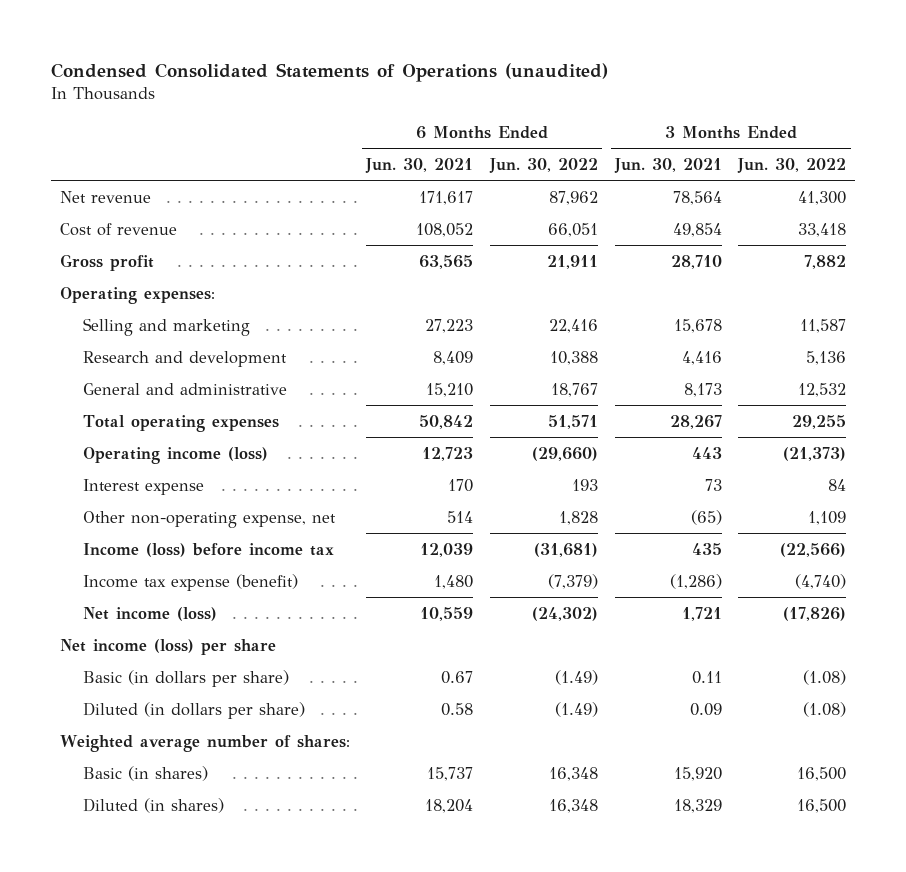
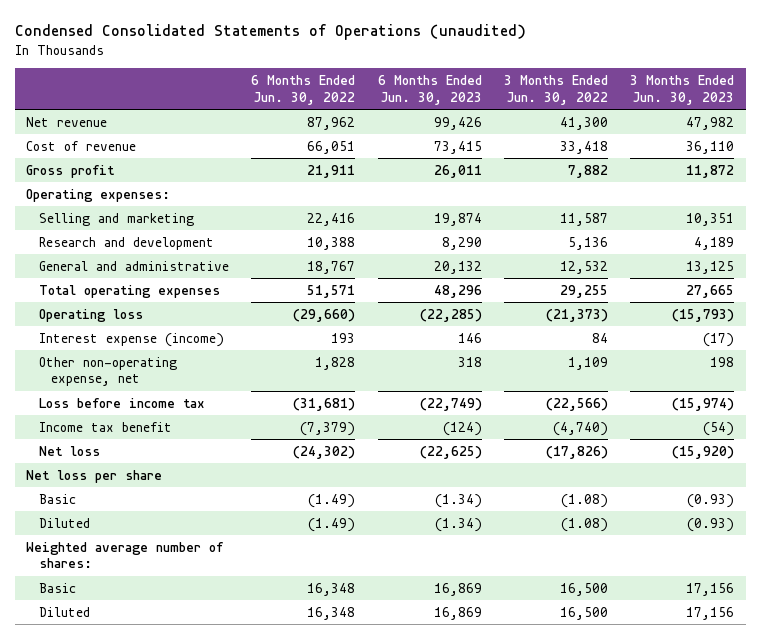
[365,158,474,174] Jun. 30, 2021 -> none
[613,158,722,174] Jun. 30, 2021 -> none
none -> [377,75,482,105] 6 Months Ended Jun. 30, 2023
none -> [630,75,735,105] 3 Months Ended Jun. 30, 2023
[82,446,268,464] Operating income (loss) -> [38,308,143,322] Operating loss
[82,478,204,495] Interest expense -> [38,332,224,347] Interest expense (income)
[82,542,334,557] Income (loss) before income tax -> [38,397,205,408] Loss before income tax
[82,573,298,591] Income tax expense (benefit) -> [38,421,172,432] Income tax benefit
[82,606,217,621] Net income (loss) -> [38,445,100,456] Net loss
[59,638,276,655] Net income (loss) per share -> [26,469,163,483] Net loss per share
[82,669,289,687] Basic (in dollars per share) -> [38,493,76,504] Basic
[82,701,305,719] Diluted (in dollars per share) -> [38,517,90,528] Diluted
[82,765,208,781] Basic (in shares) -> [38,582,76,593] Basic
[82,797,224,813] Diluted (in shares) -> [38,606,90,617] Diluted

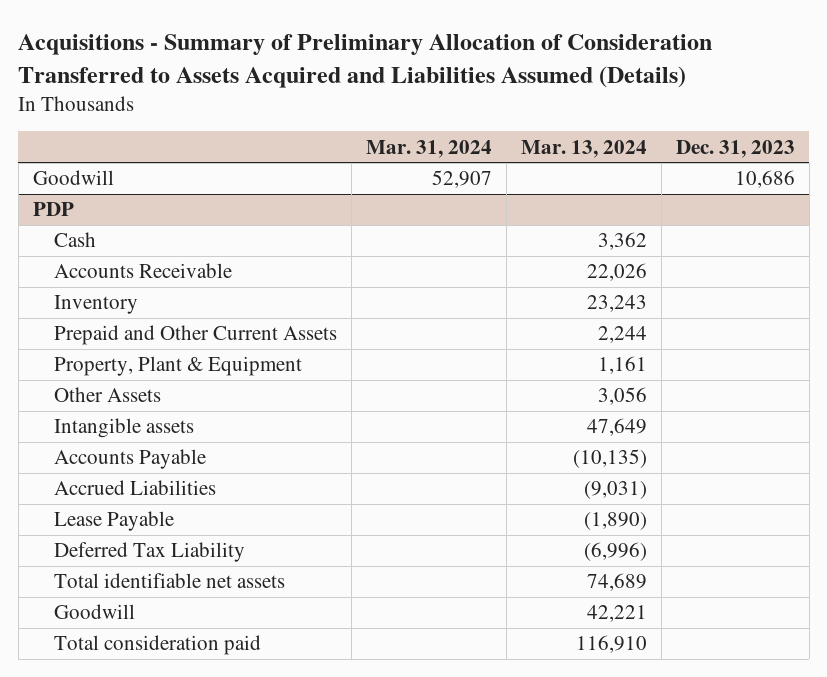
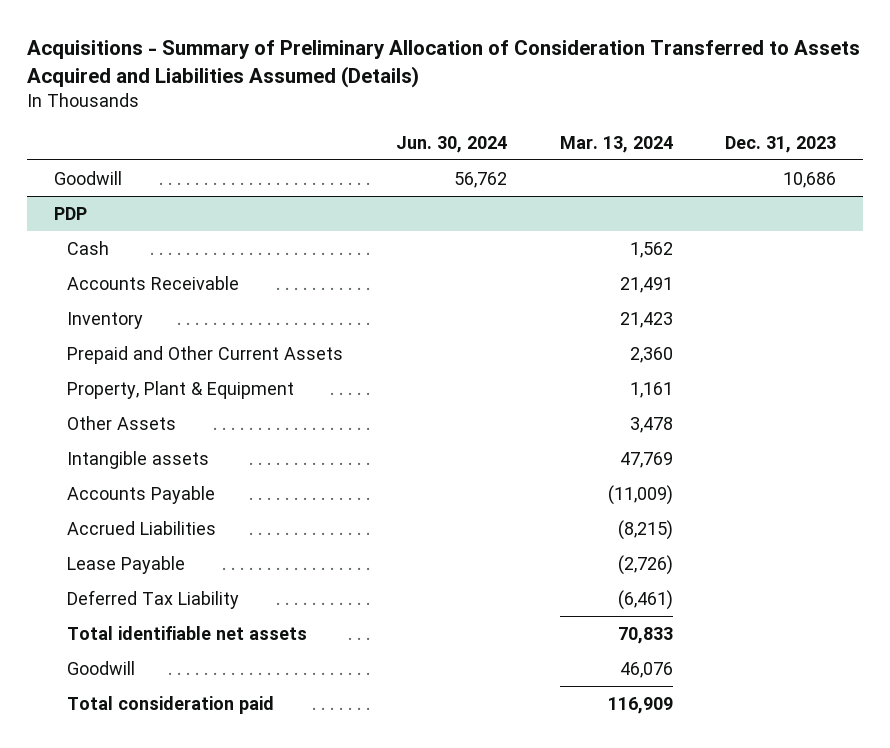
[365,139,492,158] Mar. 31, 2024 -> none
none -> [396,135,508,153] Jun. 30, 2024
[597,232,647,251] 3,362 -> [629,241,673,258] 1,562
[586,263,647,282] 22,026 -> [619,276,673,293] 21,491
[586,295,647,313] 23,243 -> [619,311,673,328] 21,423
[597,326,647,344] 2,244 -> [629,346,673,363] 2,360
[597,387,647,406] 3,056 -> [629,416,673,433] 3,478
[586,418,647,437] 47,649 -> [619,451,673,468] 47,769
[572,449,647,469] (10,135) -> [607,484,673,505] (11,009)
[583,481,647,500] (9,031) -> [617,519,673,540] (8,215)
[583,512,647,531] (1,890) -> [617,554,673,575] (2,726)
[583,542,647,562] (6,996) -> [617,589,673,610] (6,461)
[586,573,647,592] 74,689 -> [617,626,673,644] 70,833
[586,605,647,623] 42,221 -> [619,661,673,678] 46,076
[575,635,647,654] 116,910 -> [607,696,673,714] 116,909

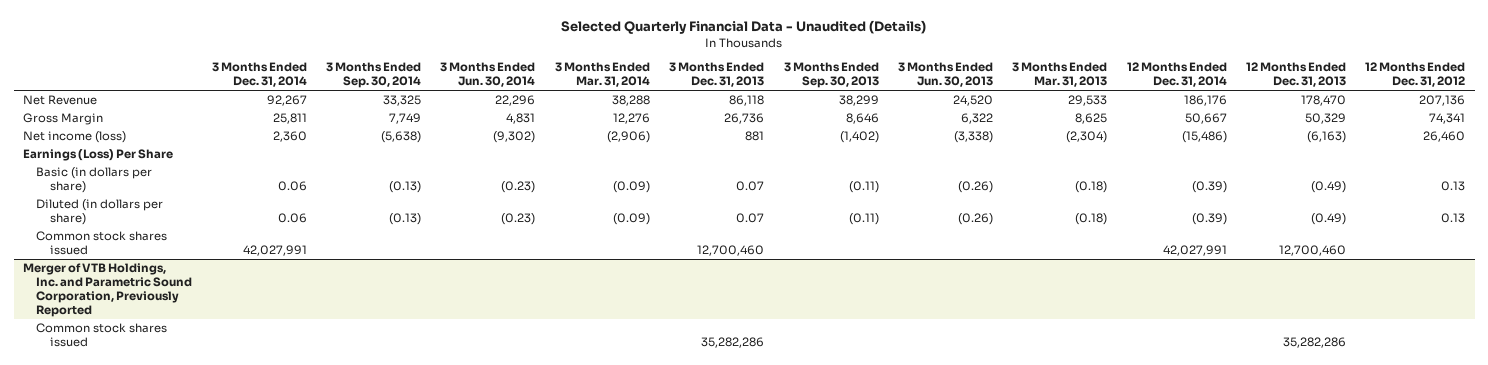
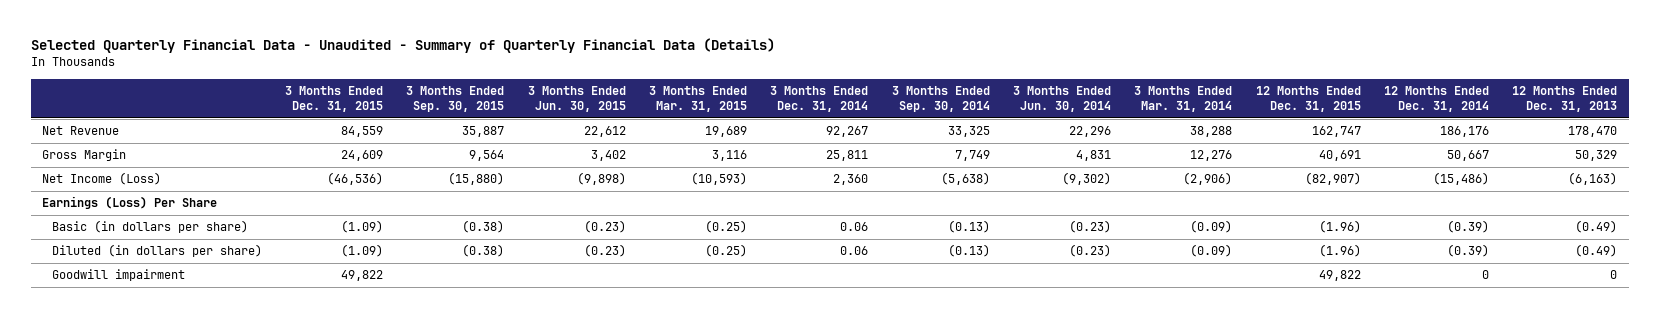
[561,20,927,35] Selected Quarterly Financial Data - Unaudited (Details) -> [30,37,775,53] Selected Quarterly Financial Data - Unaudited - Summary of Quarterly Financial Data (Details)
[669,62,765,88] 3 Months Ended Dec. 31, 2013 -> none
[783,62,879,89] 3 Months Ended Sep. 30, 2013 -> none
[897,62,993,88] 3 Months Ended Jun. 30, 2013 -> none
[1012,62,1108,88] 3 Months Ended Mar. 31, 2013 -> none
[1365,62,1466,88] 12 Months Ended Dec. 31, 2012 -> none
none -> [284,85,383,113] 3 Months Ended Dec. 31, 2015
none -> [406,85,505,113] 3 Months Ended Sep. 30, 2015
none -> [527,85,626,113] 3 Months Ended Jun. 30, 2015
none -> [649,85,748,113] 3 Months Ended Mar. 31, 2015
none -> [1255,85,1361,113] 12 Months Ended Dec. 31, 2015
[23,131,127,144] Net income (loss) -> [42,172,162,186] Net Income (Loss)
[36,231,168,256] Common stock shares issued -> none
[23,263,193,318] Merger of VTB Holdings, Inc. and Parametric Sound Corporation, Previously Reported -> none
[36,323,168,348] Common stock shares issued -> none
none -> [51,269,185,282] Goodwill impairment

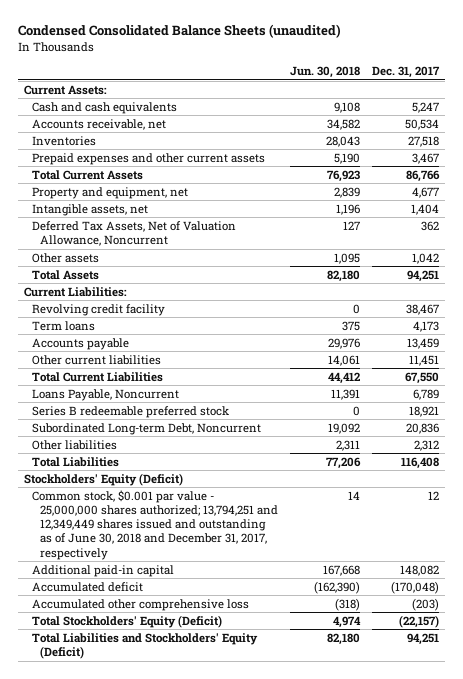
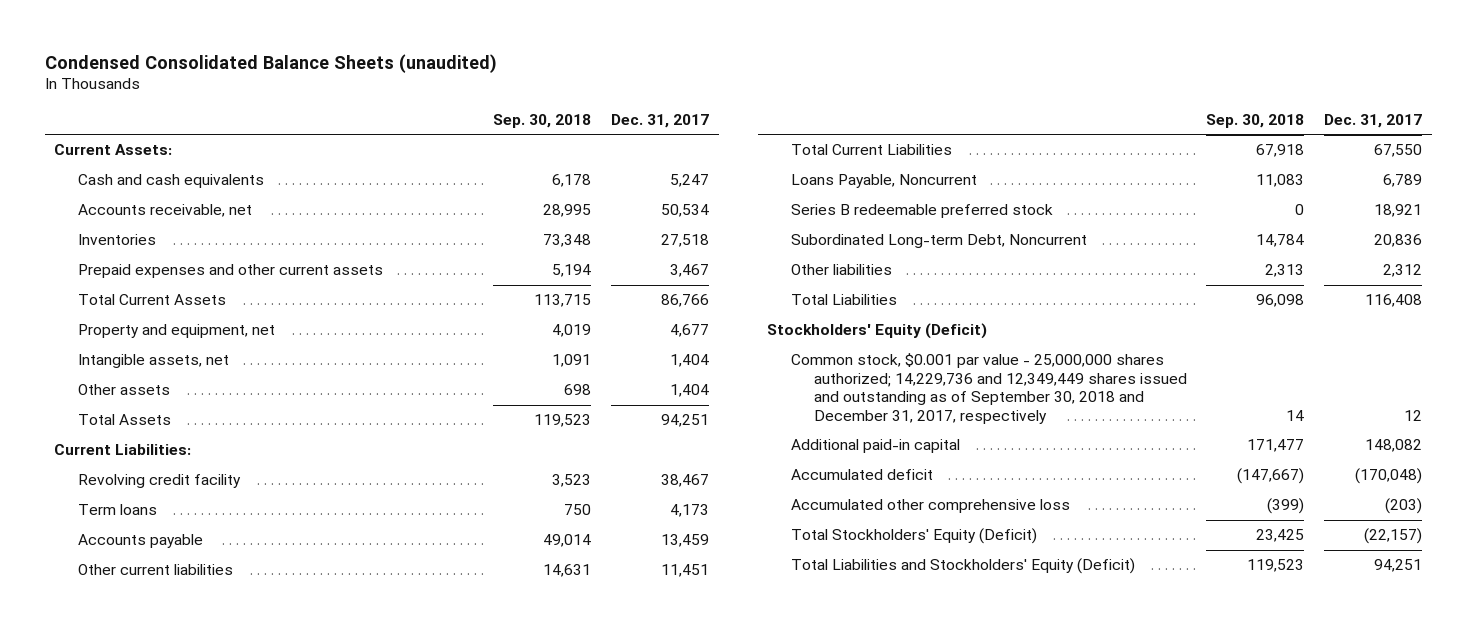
[289,66,360,79] Jun. 30, 2018 -> none
none -> [493,114,592,129] Sep. 30, 2018
[31,220,236,247] Deferred Tax Assets, Net of Valuation Allowance, Noncurrent -> none
[412,252,440,264] 1,042 -> [670,384,710,398] 1,404
[31,489,278,560] Common stock, $0.001 par value - 25,000,000 shares authorized; 13,794,251 and 12,349,449 shares issued and outstanding as of June 30, 2018 and December 31, 2017, respectively -> [790,353,1187,425] Common stock, $0.001 par value - 25,000,000 shares authorized; 14,229,736 and 12,349,449 shares issued and outstanding as of September 30, 2018 and December 31, 2017, respectively

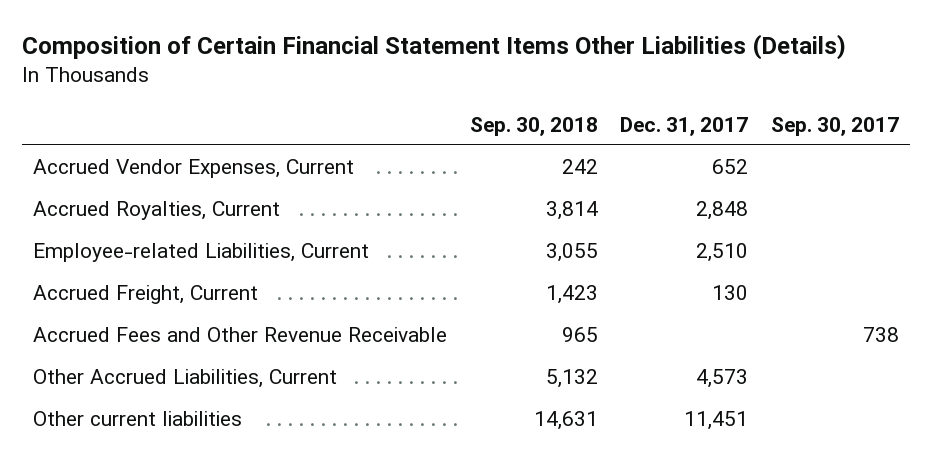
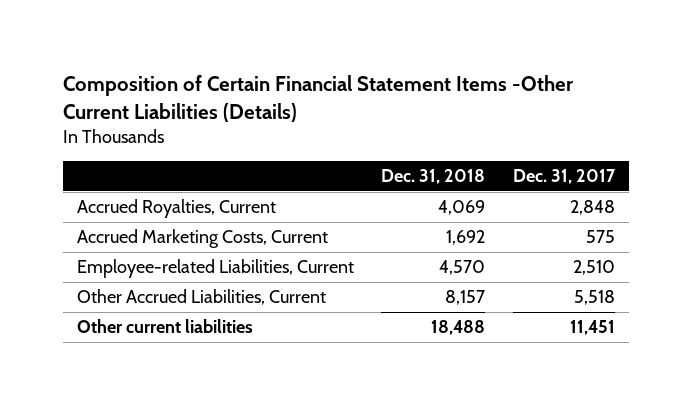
[21,34,846,61] Composition of Certain Financial Statement Items Other Liabilities (Details) -> [62,74,574,122] Composition of Certain Financial Statement Items -Other Current Liabilities (Details)
[469,116,598,136] Sep. 30, 2018 -> none
[771,116,900,136] Sep. 30, 2017 -> none
none -> [381,169,486,185] Dec. 31, 2018
[32,159,354,179] Accrued Vendor Expenses, Current -> none
none -> [76,229,328,249] Accrued Marketing Costs, Current
[32,285,258,305] Accrued Freight, Current -> none
[32,327,447,343] Accrued Fees and Other Revenue Receivable -> none
[696,369,749,389] 4,573 -> [574,290,616,306] 5,518

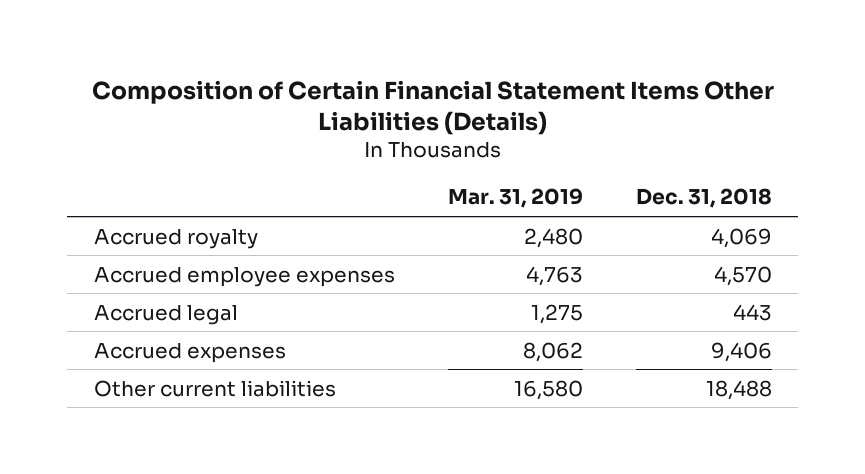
[62,74,574,122] Composition of Certain Financial Statement Items -Other Current Liabilities (Details) -> [91,79,774,136] Composition of Certain Financial Statement Items Other Liabilities (Details)
[513,169,617,185] Dec. 31, 2017 -> none
none -> [447,188,583,209] Mar. 31, 2019
[76,229,328,249] Accrued Marketing Costs, Current -> none
[76,199,276,219] Accrued Royalties, Current -> [93,228,258,249] Accrued royalty
[76,259,354,279] Employee-related Liabilities, Current -> [93,266,395,287] Accrued employee expenses
none -> [93,304,238,325] Accrued legal
[76,289,326,306] Other Accrued Liabilities, Current -> [93,342,286,363] Accrued expenses
[445,290,486,306] 8,157 -> [710,341,772,362] 9,406

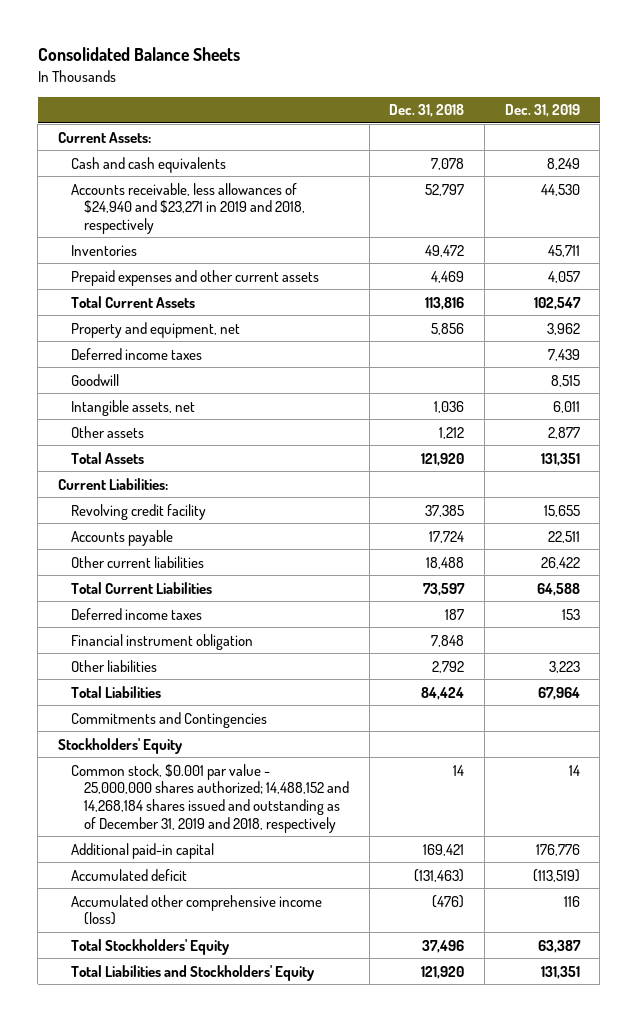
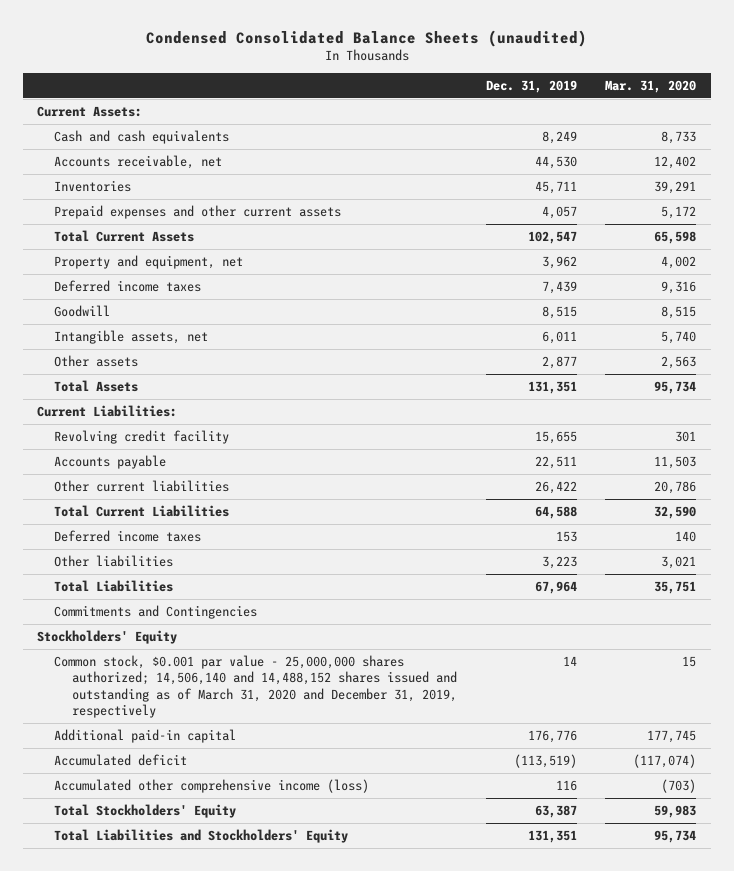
[37,47,240,62] Consolidated Balance Sheets -> [145,29,587,47] Condensed Consolidated Balance Sheets (unaudited)
[389,104,465,118] Dec. 31, 2018 -> none
none -> [605,80,697,94] Mar. 31, 2020
[70,182,306,234] Accounts receivable, less allowances of $24,940 and $23,271 in 2019 and 2018, respectively -> [54,154,223,169] Accounts receivable, net
[70,633,253,650] Financial instrument obligation -> none
[70,763,350,833] Common stock, $0.001 par value - 25,000,000 shares authorized; 14,488,152 and 14,268,184 shares issued and outstanding as of December 31, 2019 and 2018, respectively -> [54,654,457,719] Common stock, $0.001 par value - 25,000,000 shares authorized; 14,506,140 and 14,488,152 shares issued and outstanding as of March 31, 2020 and December 31, 2019, respectively

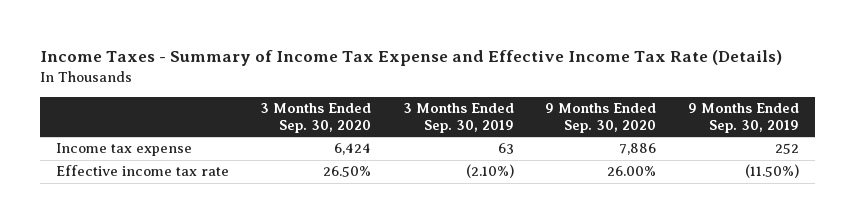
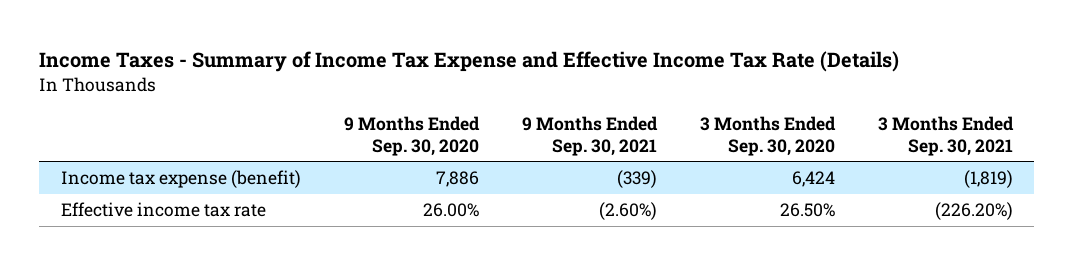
[402,103,514,133] 3 Months Ended Sep. 30, 2019 -> none
[688,103,800,133] 9 Months Ended Sep. 30, 2019 -> none
none -> [521,116,658,156] 9 Months Ended Sep. 30, 2021
none -> [877,116,1014,156] 3 Months Ended Sep. 30, 2021
[55,143,192,157] Income tax expense -> [60,170,301,189] Income tax expense (benefit)

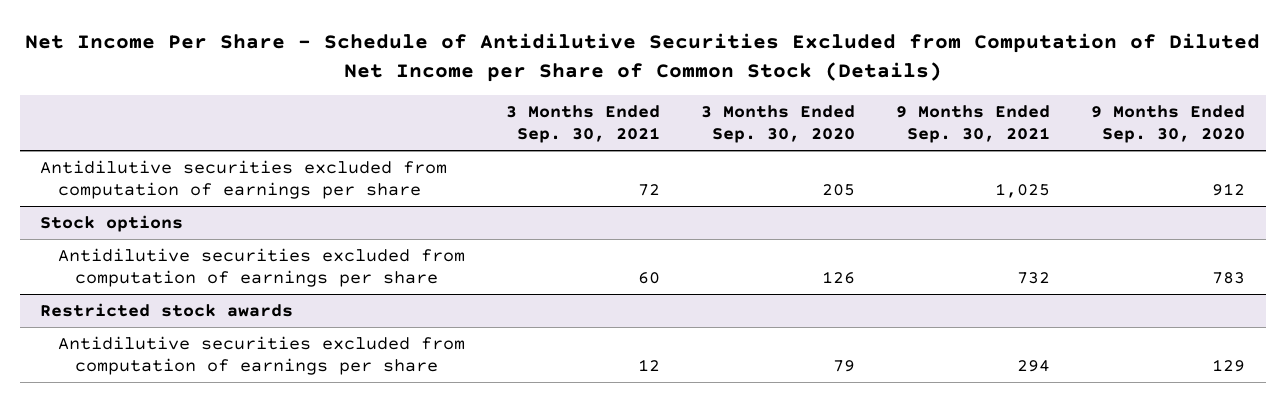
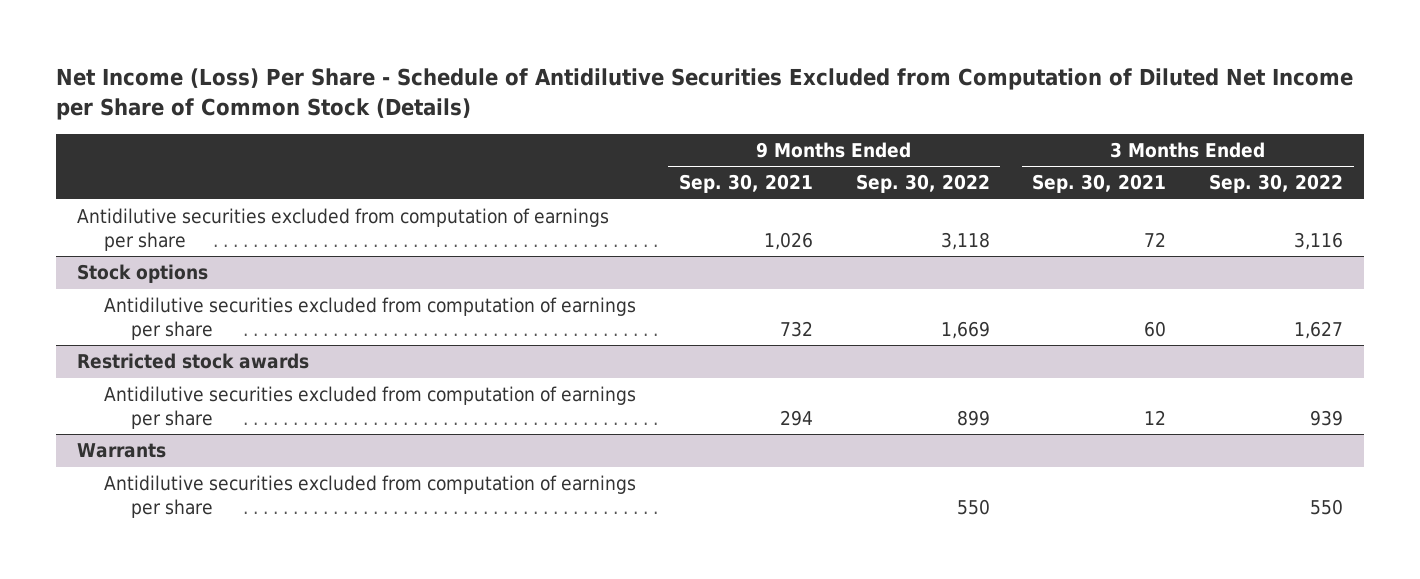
[24,33,1260,82] Net Income Per Share - Schedule of Antidilutive Securities Excluded from Computation of Diluted Net Income per Share of Common Stock (Details) -> [55,68,1353,120] Net Income (Loss) Per Share - Schedule of Antidilutive Securities Excluded from Computation of Diluted Net Income per Share of Common Stock (Details)
[701,105,856,144] 3 Months Ended Sep. 30, 2020 -> none
[1091,105,1246,144] 9 Months Ended Sep. 30, 2020 -> none
none -> [855,174,990,194] Sep. 30, 2022
none -> [1209,174,1344,194] Sep. 30, 2022
[995,182,1051,198] 1,025 -> [763,232,813,251] 1,026
none -> [76,443,166,459] Warrants
none -> [104,475,637,519] Antidilutive securities excluded from computation of earnings per share

